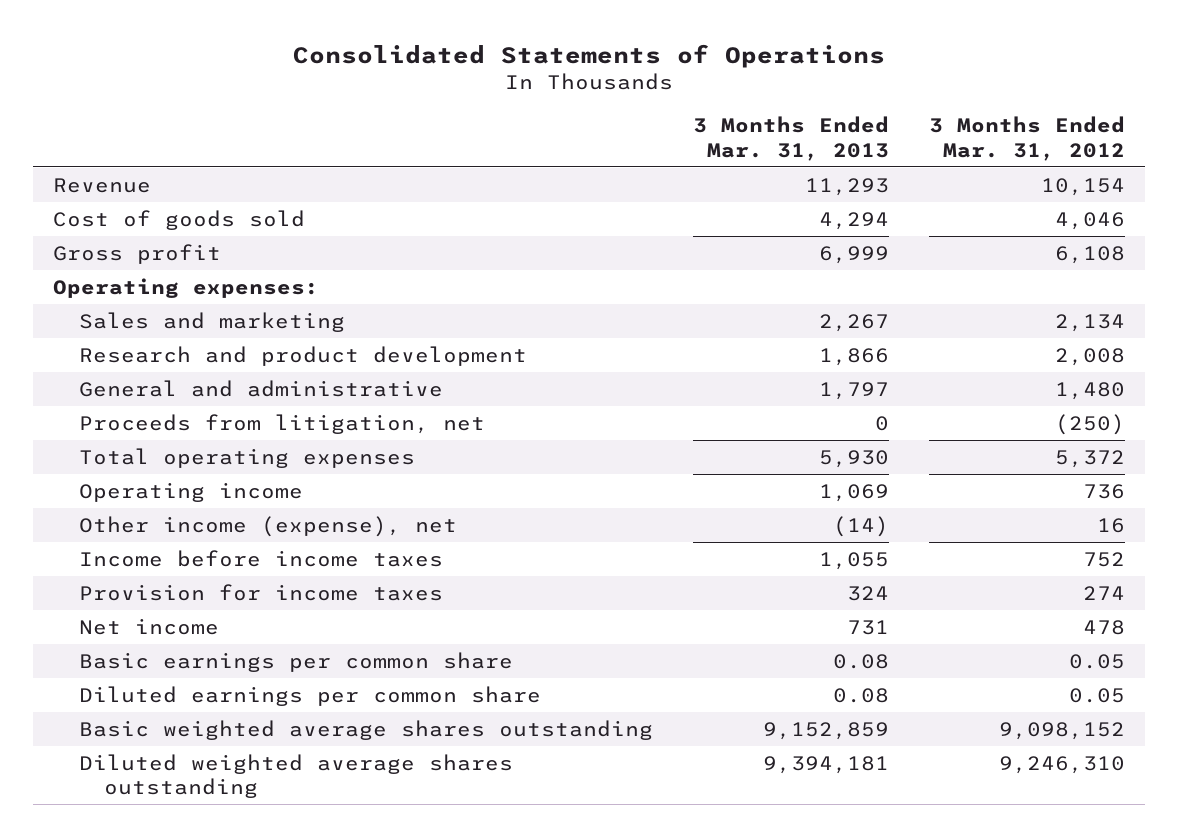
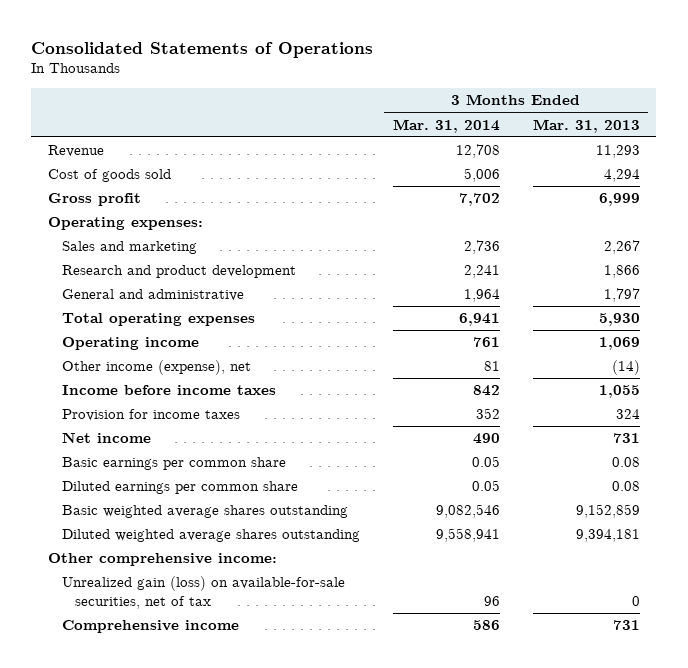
[929,116,1126,161] 3 Months Ended Mar. 31, 2012 -> none
none -> [392,118,500,133] Mar. 31, 2014
[78,413,485,434] Proceeds from litigation, net -> none
none -> [47,553,277,567] Other comprehensive income:
none -> [61,576,345,610] Unrealized gain (loss) on available-for-sale securities, net of tax
none -> [61,620,239,634] Comprehensive income

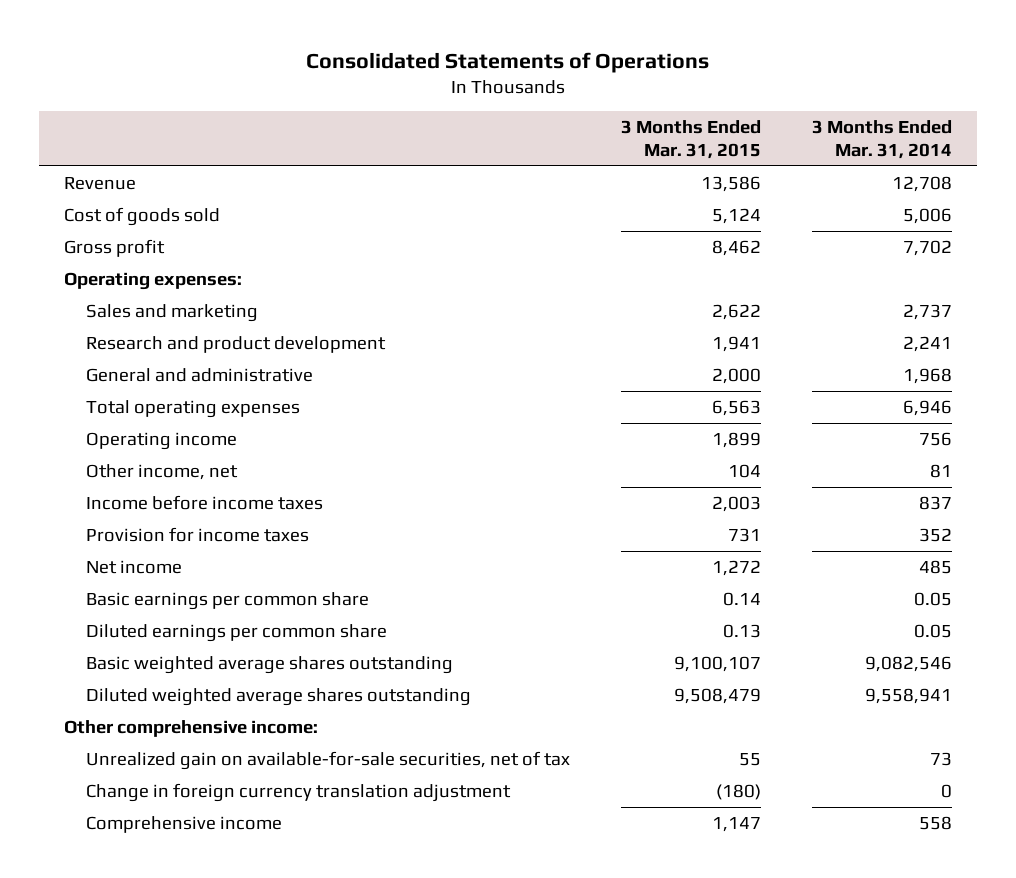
[532,118,640,133] Mar. 31, 2013 -> none
none -> [620,120,761,159] 3 Months Ended Mar. 31, 2015
[463,240,500,255] 2,736 -> [902,304,952,321] 2,737
[463,289,500,303] 1,964 -> [902,368,952,385] 1,968
[458,313,500,327] 6,941 -> [902,400,952,417] 6,946
[472,337,500,348] 761 -> [918,432,952,447] 756
[61,360,251,376] Other income (expense), net -> [85,464,238,481] Other income, net
[472,385,500,397] 842 -> [918,496,952,511] 837
[472,433,500,445] 490 -> [918,560,952,575] 485
[61,576,345,610] Unrealized gain (loss) on available-for-sale securities, net of tax -> [85,751,570,771] Unrealized gain on available-for-sale securities, net of tax
[483,596,500,607] 96 -> [929,752,952,767] 73
none -> [85,783,511,803] Change in foreign currency translation adjustment
[472,620,500,631] 586 -> [918,816,952,831] 558

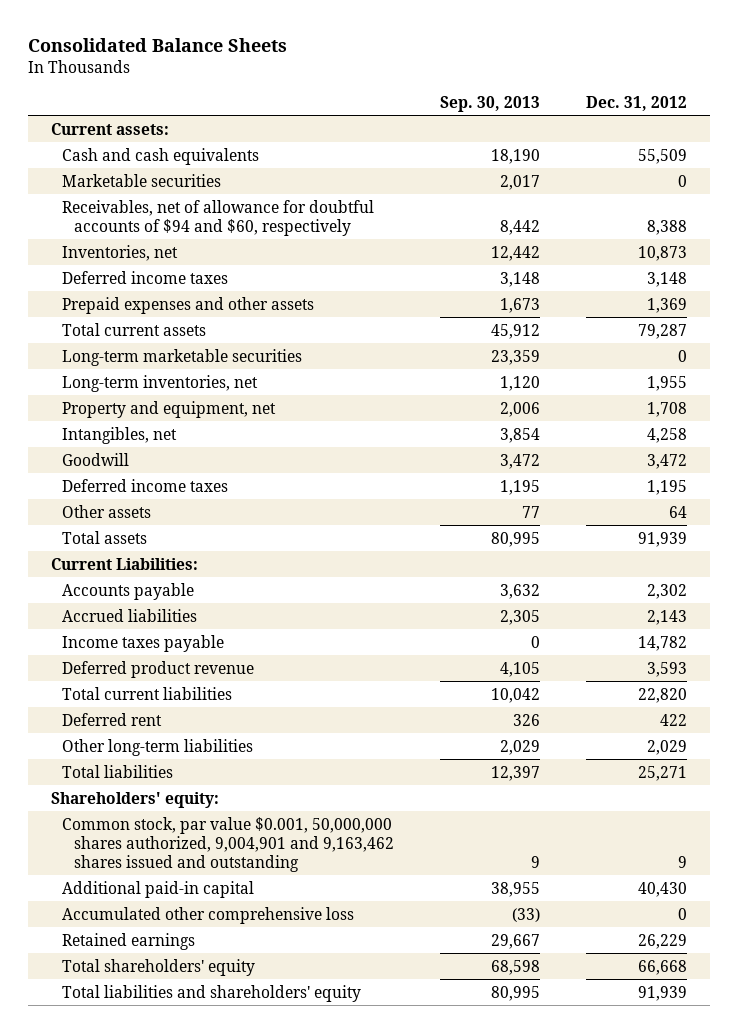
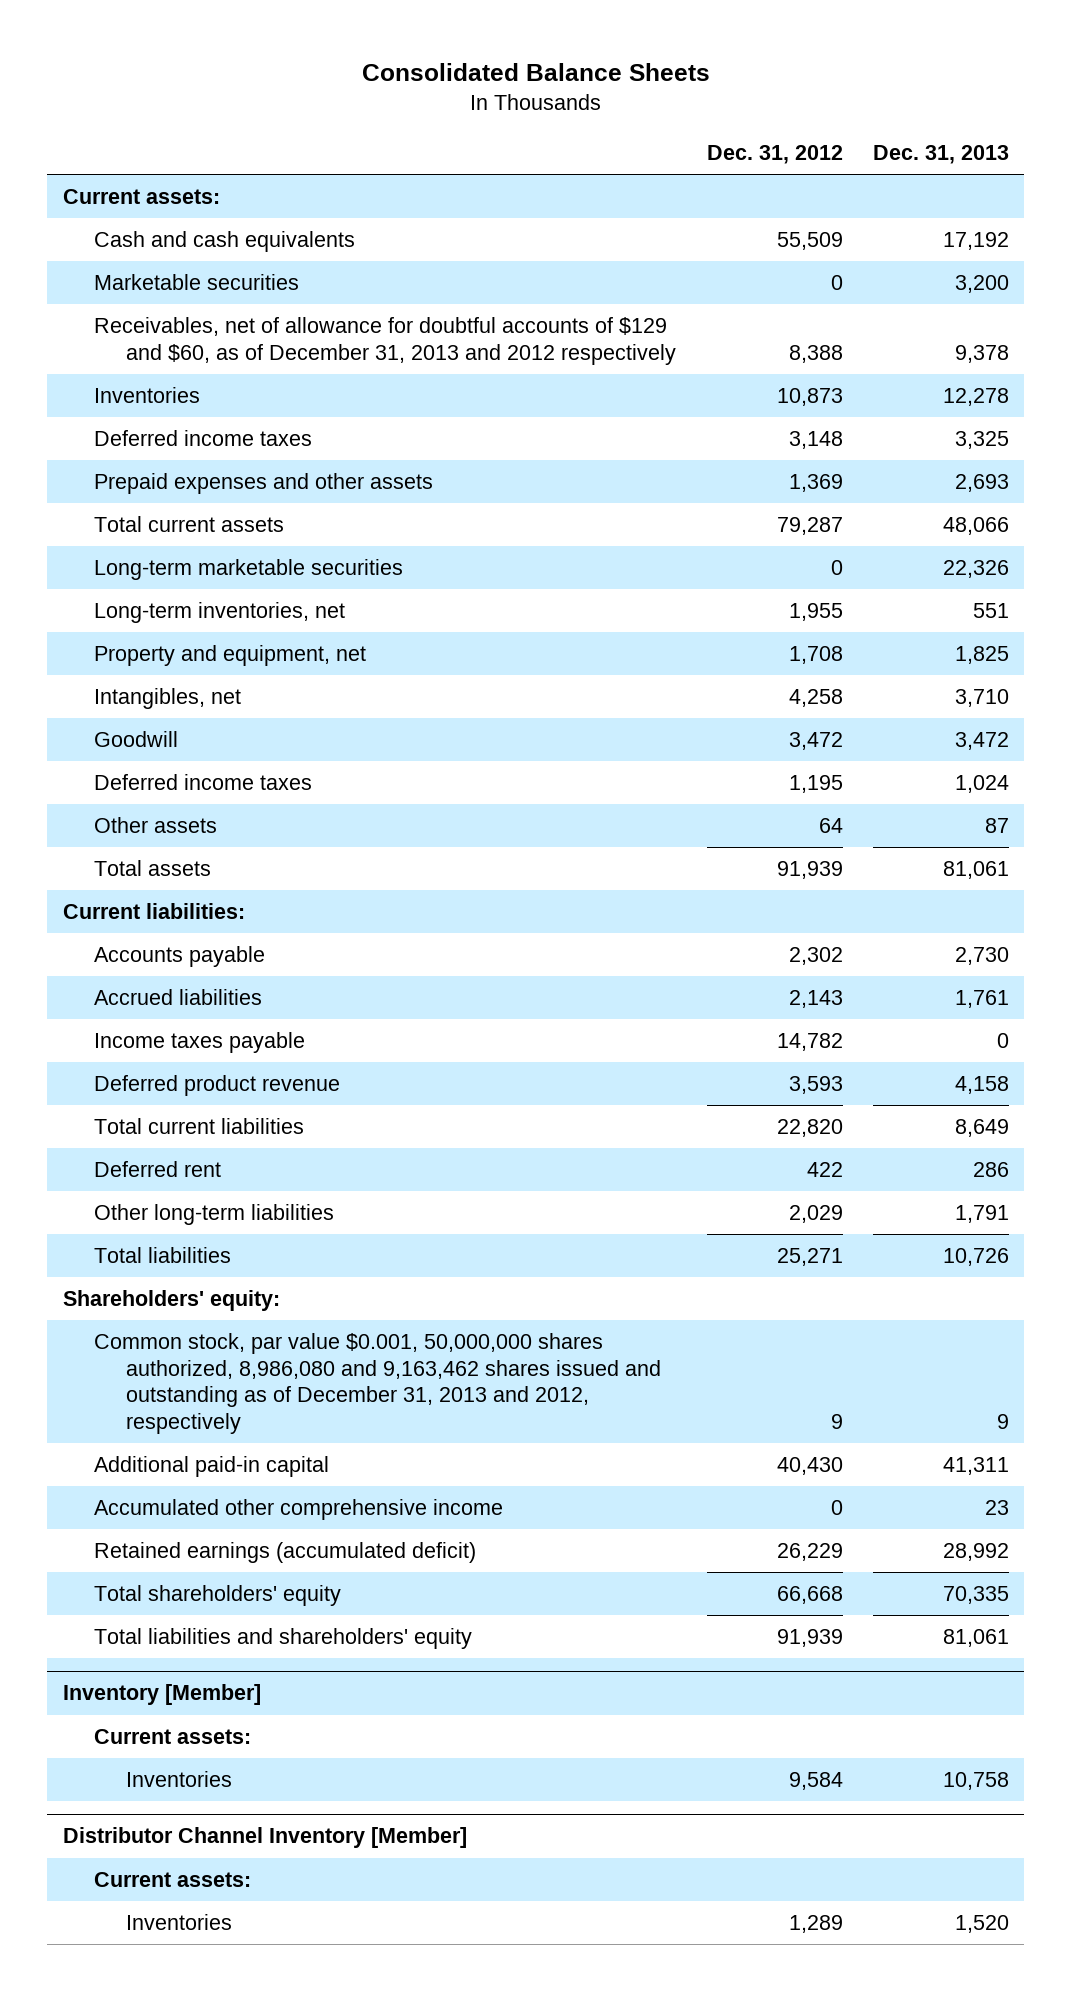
[440,95,541,112] Sep. 30, 2013 -> none
none -> [872,144,1009,164] Dec. 31, 2013
[62,199,375,236] Receivables, net of allowance for doubtful accounts of $94 and $60, respectively -> [94,316,677,365] Receivables, net of allowance for doubtful accounts of $129 and $60, as of December 31, 2013 and 2012 respectively
[62,244,179,261] Inventories, net -> [94,386,201,403] Inventories
[50,557,198,570] Current Liabilities: -> [62,902,245,919] Current liabilities:
[62,816,395,872] Common stock, par value $0.001, 50,000,000 shares authorized, 9,004,901 and 9,163,462 shares issued and outstanding -> [94,1332,662,1434] Common stock, par value $0.001, 50,000,000 shares authorized, 8,986,080 and 9,163,462 shares issued and outstanding as of December 31, 2013 and 2012, respectively
[62,906,355,924] Accumulated other comprehensive loss -> [94,1498,504,1520] Accumulated other comprehensive income
[62,932,196,950] Retained earnings -> [94,1541,477,1563] Retained earnings (accumulated deficit)
none -> [62,1684,261,1706] Inventory [Member]
none -> [94,1728,252,1744] Current assets:
none -> [126,1770,233,1787] Inventories
none -> [62,1827,467,1849] Distributor Channel Inventory [Member]
none -> [94,1871,252,1887] Current assets:
none -> [126,1913,233,1930] Inventories

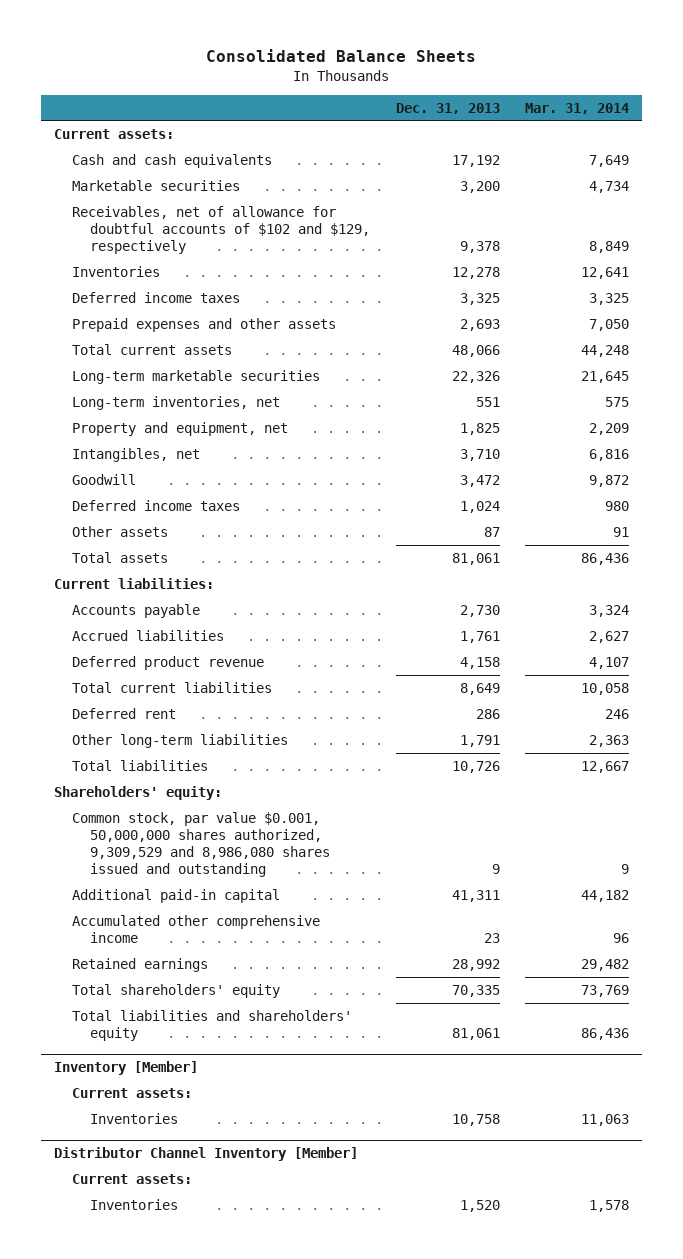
[706,144,843,164] Dec. 31, 2012 -> none
none -> [525,102,630,114] Mar. 31, 2014
[94,316,677,365] Receivables, net of allowance for doubtful accounts of $129 and $60, as of December 31, 2013 and 2012 respectively -> [71,205,371,254] Receivables, net of allowance for doubtful accounts of $102 and $129, respectively
[94,1031,306,1053] Income taxes payable -> none
[94,1332,662,1434] Common stock, par value $0.001, 50,000,000 shares authorized, 8,986,080 and 9,163,462 shares issued and outstanding as of December 31, 2013 and 2012, respectively -> [71,811,331,878] Common stock, par value $0.001, 50,000,000 shares authorized, 9,309,529 and 8,986,080 shares issued and outstanding
[94,1541,477,1563] Retained earnings (accumulated deficit) -> [71,957,208,972] Retained earnings

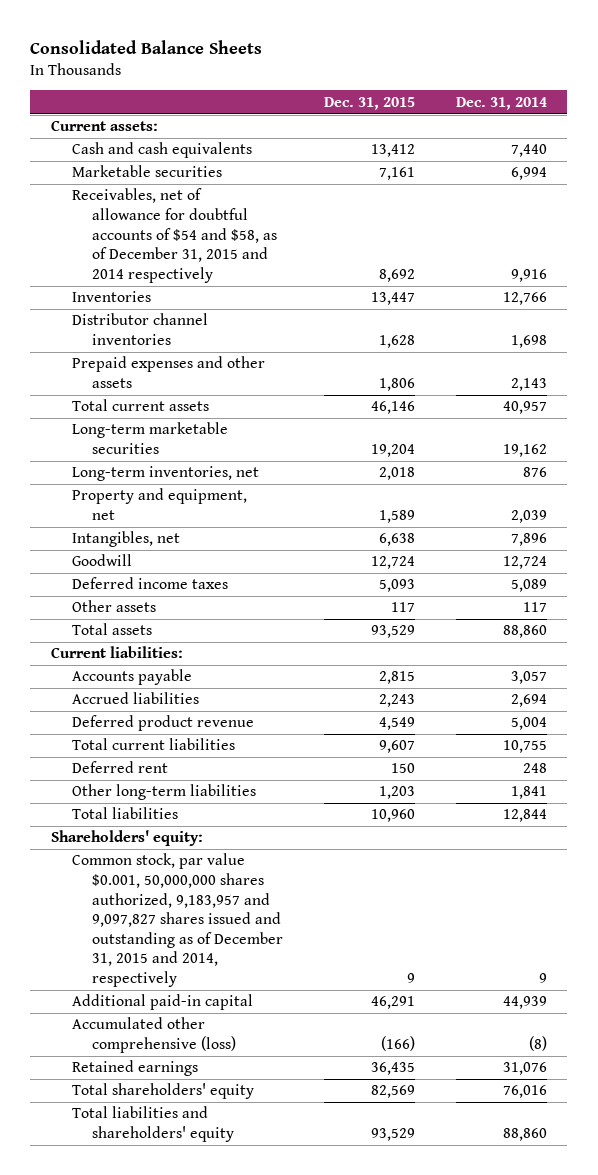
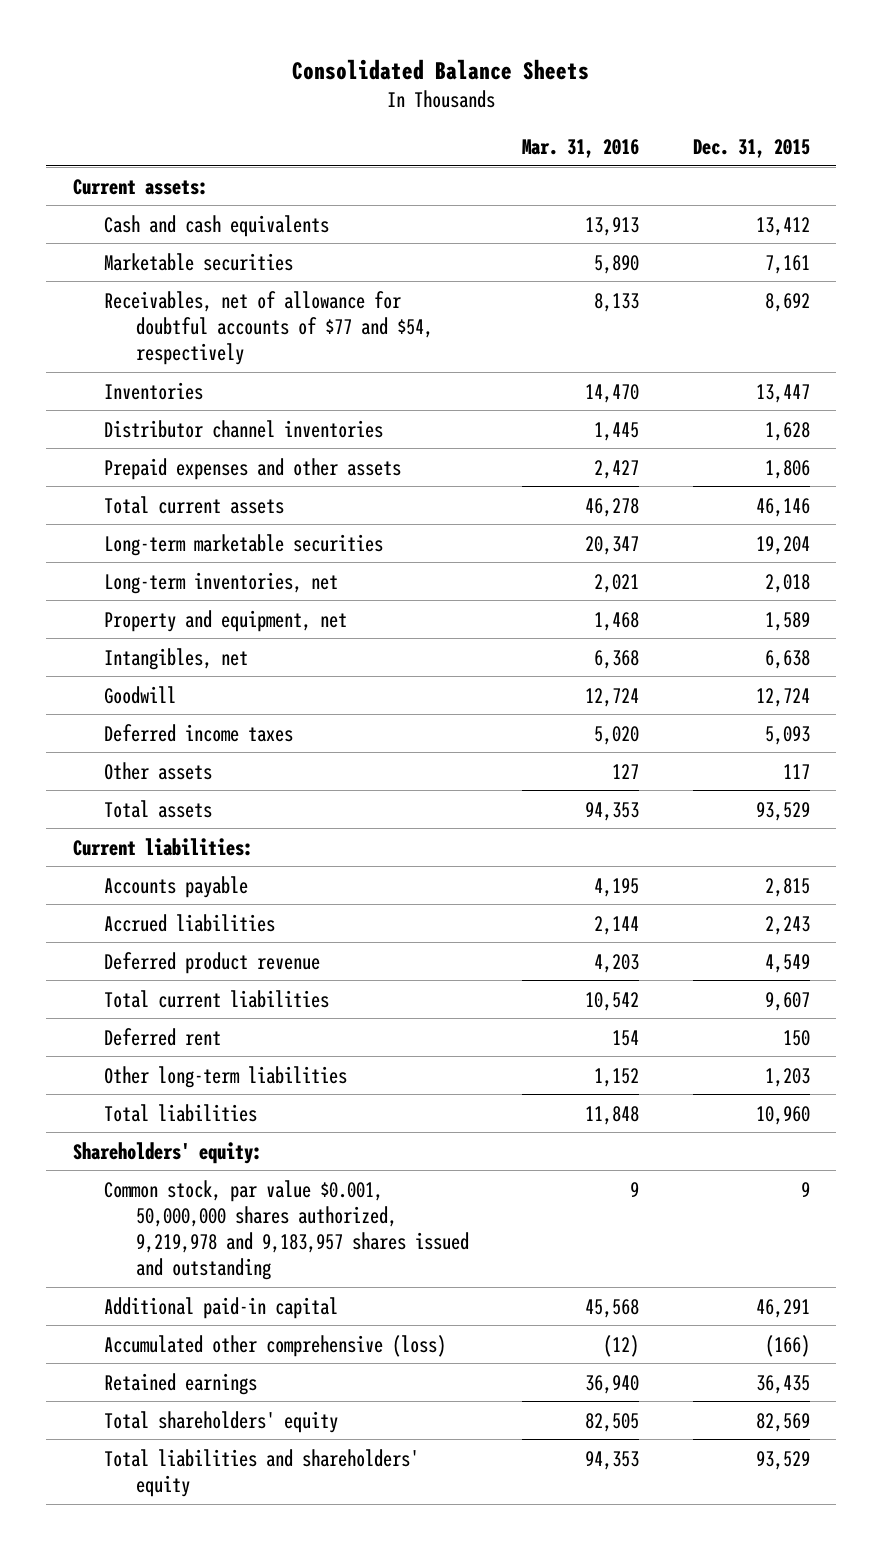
[455,96,547,110] Dec. 31, 2014 -> none
none -> [522,139,640,159] Mar. 31, 2016
[71,188,278,283] Receivables, net of allowance for doubtful accounts of $54 and $58, as of December 31, 2015 and 2014 respectively -> [104,290,434,365] Receivables, net of allowance for doubtful accounts of $77 and $54, respectively
[71,853,284,988] Common stock, par value $0.001, 50,000,000 shares authorized, 9,183,957 and 9,097,827 shares issued and outstanding as of December 31, 2015 and 2014, respectively -> [104,1179,470,1280] Common stock, par value $0.001, 50,000,000 shares authorized, 9,219,978 and 9,183,957 shares issued and outstanding

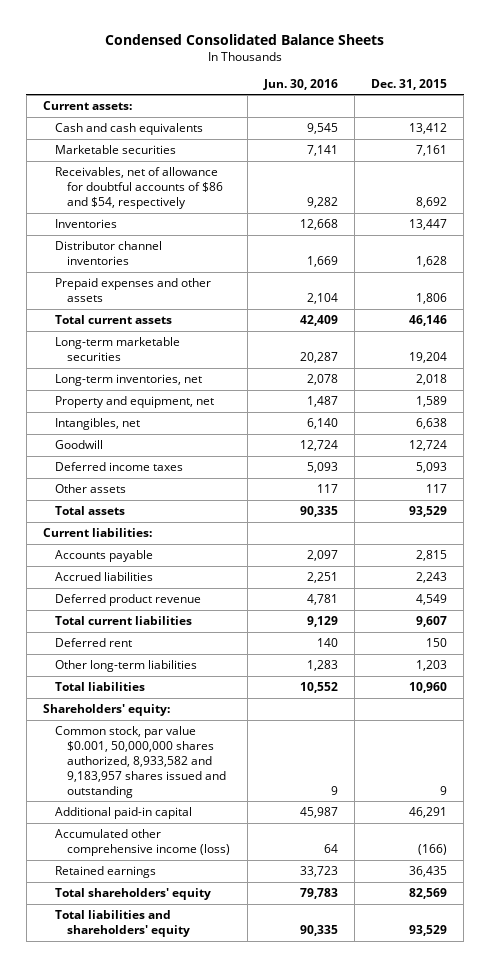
[292,58,590,80] Consolidated Balance Sheets -> [105,33,385,45] Condensed Consolidated Balance Sheets
[522,139,640,159] Mar. 31, 2016 -> none
none -> [262,78,338,90] Jun. 30, 2016
[104,290,434,365] Receivables, net of allowance for doubtful accounts of $77 and $54, respectively -> [55,167,224,209] Receivables, net of allowance for doubtful accounts of $86 and $54, respectively
[104,1179,470,1280] Common stock, par value $0.001, 50,000,000 shares authorized, 9,219,978 and 9,183,957 shares issued and outstanding -> [55,726,227,798] Common stock, par value $0.001, 50,000,000 shares authorized, 8,933,582 and 9,183,957 shares issued and outstanding
[104,1334,447,1357] Accumulated other comprehensive (loss) -> [55,829,231,857] Accumulated other comprehensive income (loss)

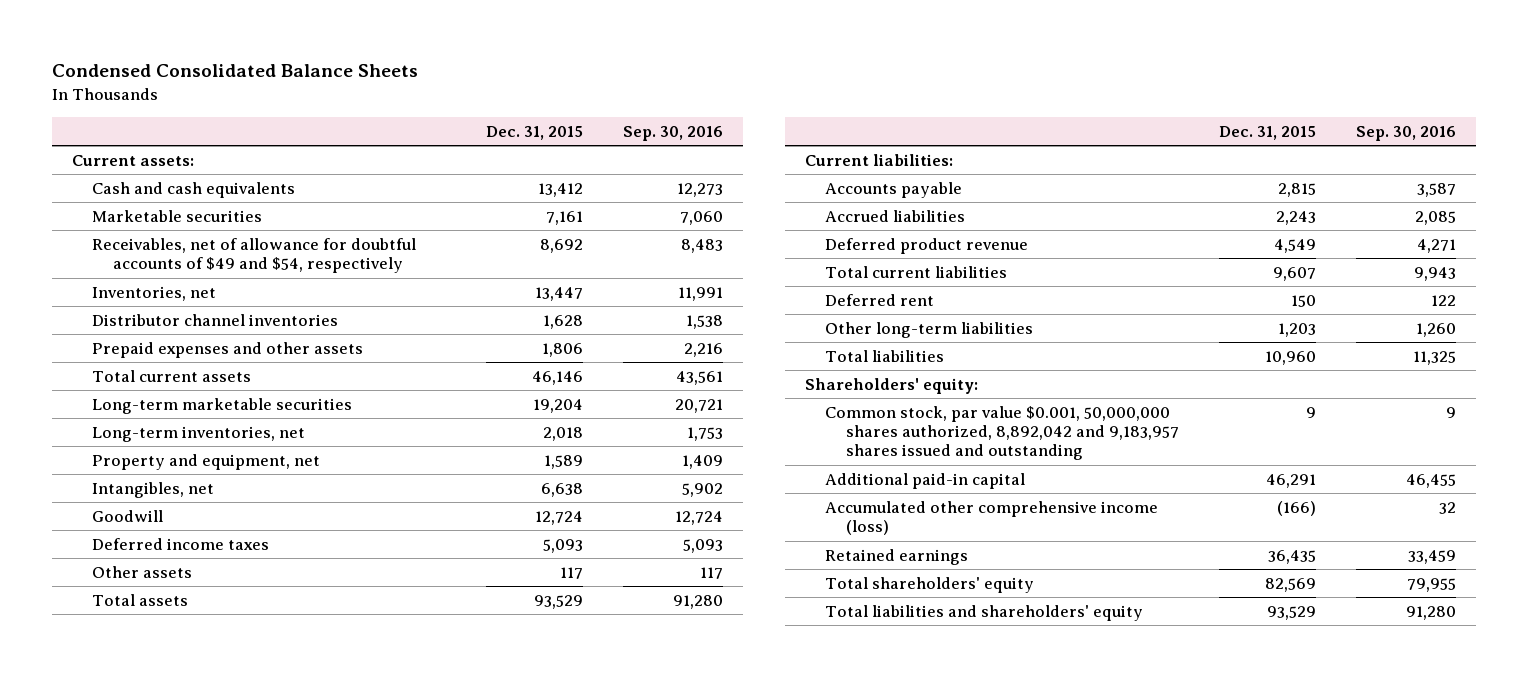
[262,78,338,90] Jun. 30, 2016 -> none
none -> [622,125,723,141] Sep. 30, 2016
[55,167,224,209] Receivables, net of allowance for doubtful accounts of $86 and $54, respectively -> [92,237,417,274] Receivables, net of allowance for doubtful accounts of $49 and $54, respectively
[55,219,118,229] Inventories -> [92,285,217,301] Inventories, net
[55,726,227,798] Common stock, par value $0.001, 50,000,000 shares authorized, 8,933,582 and 9,183,957 shares issued and outstanding -> [825,405,1179,461] Common stock, par value $0.001, 50,000,000 shares authorized, 8,892,042 and 9,183,957 shares issued and outstanding

